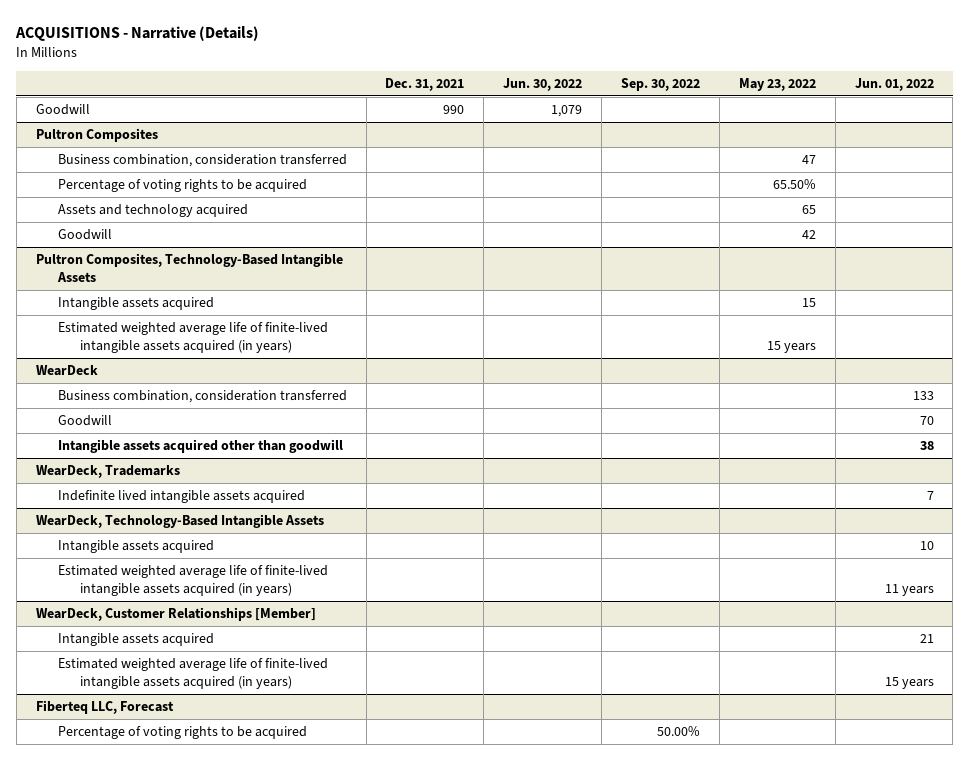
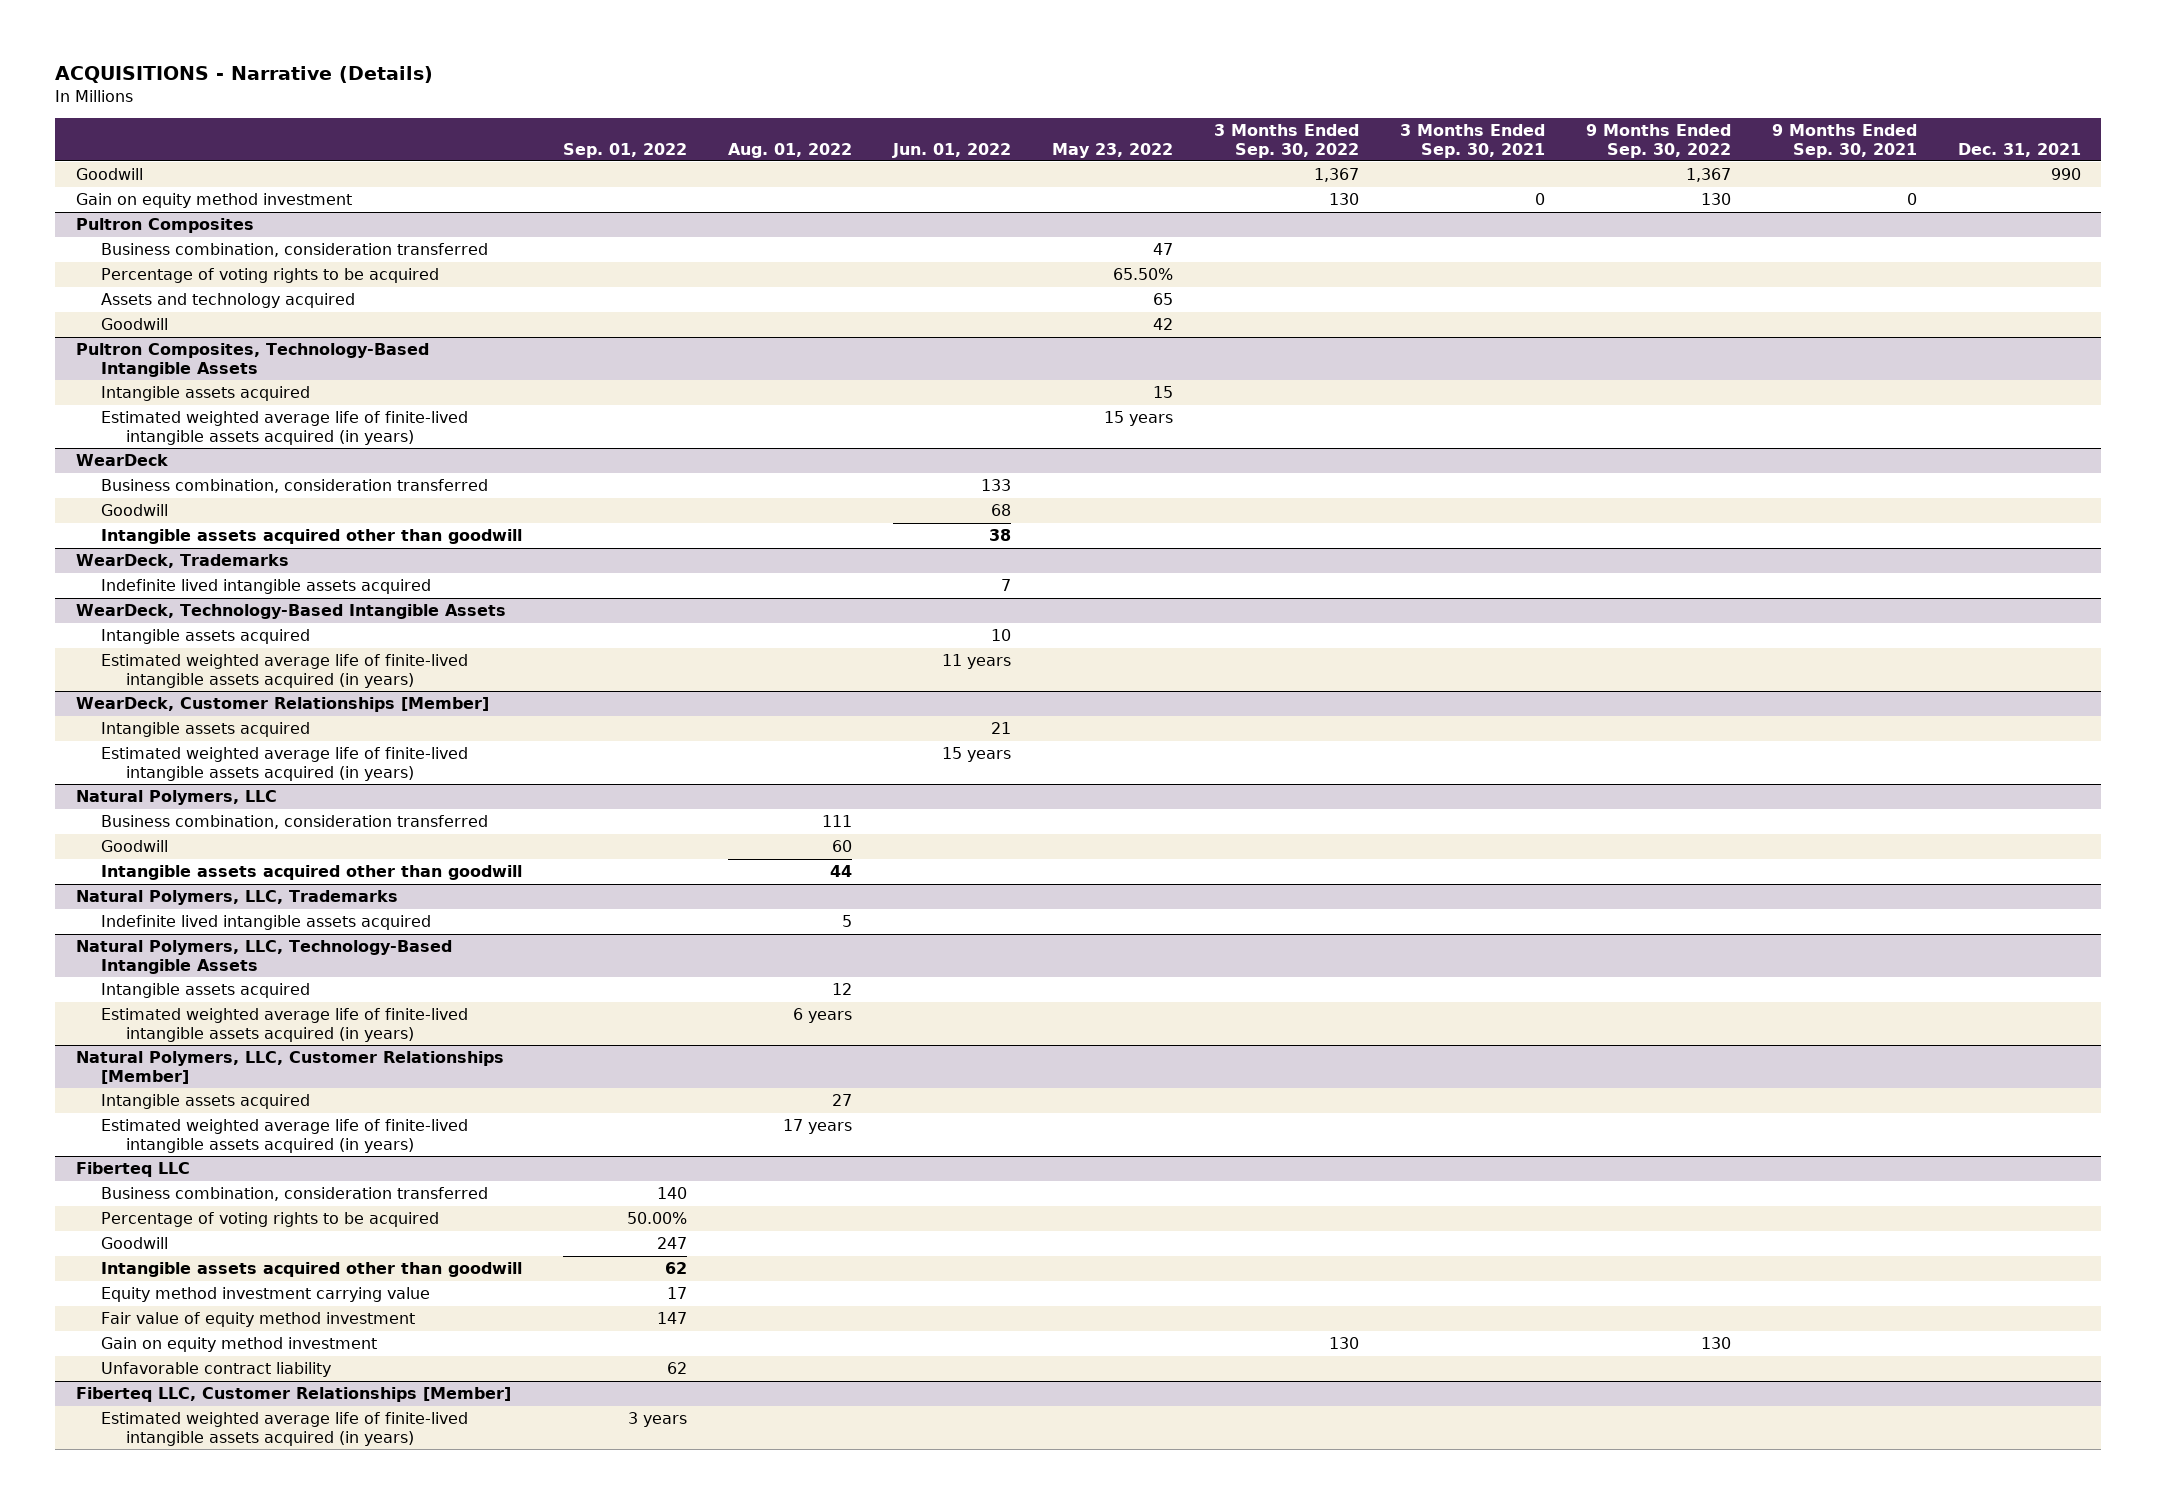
[503,77,583,91] Jun. 30, 2022 -> none
[621,77,701,91] Sep. 30, 2022 -> none
none -> [562,142,687,158] Sep. 01, 2022
none -> [727,142,852,158] Aug. 01, 2022
none -> [1213,123,1359,158] 3 Months Ended Sep. 30, 2022
none -> [1399,123,1545,158] 3 Months Ended Sep. 30, 2021
none -> [1585,123,1731,158] 9 Months Ended Sep. 30, 2022
none -> [1771,123,1917,158] 9 Months Ended Sep. 30, 2021
none -> [75,193,352,209] Gain on equity method investment
[919,416,934,426] 70 -> [990,504,1011,517] 68
none -> [75,790,277,806] Natural Polymers, LLC
none -> [101,815,489,830] Business combination, consideration transferred
none -> [101,840,169,853] Goodwill
none -> [101,865,523,881] Intangible assets acquired other than goodwill
none -> [75,890,398,906] Natural Polymers, LLC, Trademarks
none -> [101,915,432,931] Indefinite lived intangible assets acquired
none -> [75,940,452,974] Natural Polymers, LLC, Technology-Based Intangible Assets
none -> [101,983,311,999] Intangible assets acquired
none -> [101,1008,469,1042] Estimated weighted average life of finite-lived intangible assets acquired (in years)
none -> [75,1051,504,1084] Natural Polymers, LLC, Customer Relationships [Member]
none -> [101,1094,311,1110] Intangible assets acquired
none -> [101,1119,469,1153] Estimated weighted average life of finite-lived intangible assets acquired (in years)
[35,700,174,715] Fiberteq LLC, Forecast -> [75,1162,190,1178] Fiberteq LLC
none -> [101,1187,489,1202] Business combination, consideration transferred
none -> [101,1237,169,1250] Goodwill
none -> [101,1262,523,1278] Intangible assets acquired other than goodwill
none -> [101,1287,431,1303] Equity method investment carrying value
none -> [101,1312,416,1328] Fair value of equity method investment
none -> [101,1337,378,1353] Gain on equity method investment
none -> [101,1362,332,1378] Unfavorable contract liability
none -> [75,1387,511,1403] Fiberteq LLC, Customer Relationships [Member]
none -> [101,1412,469,1446] Estimated weighted average life of finite-lived intangible assets acquired (in years)

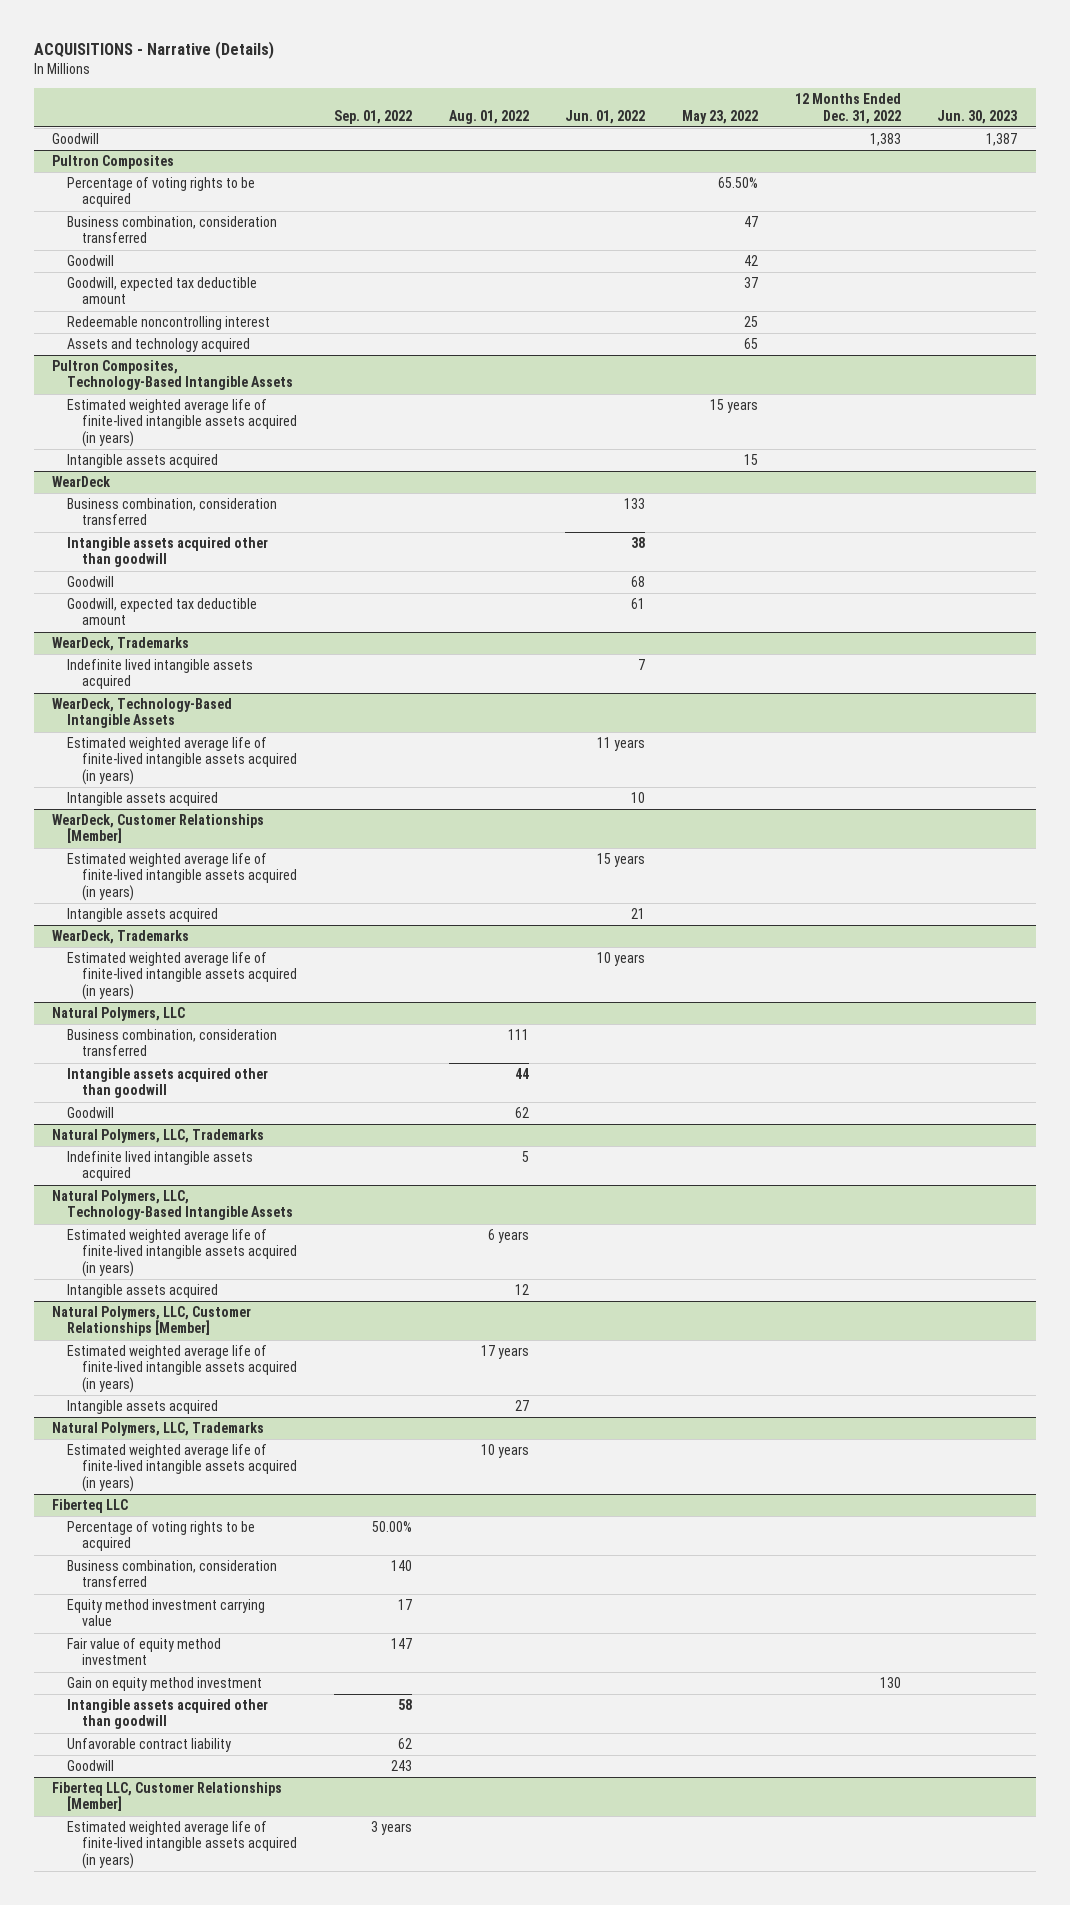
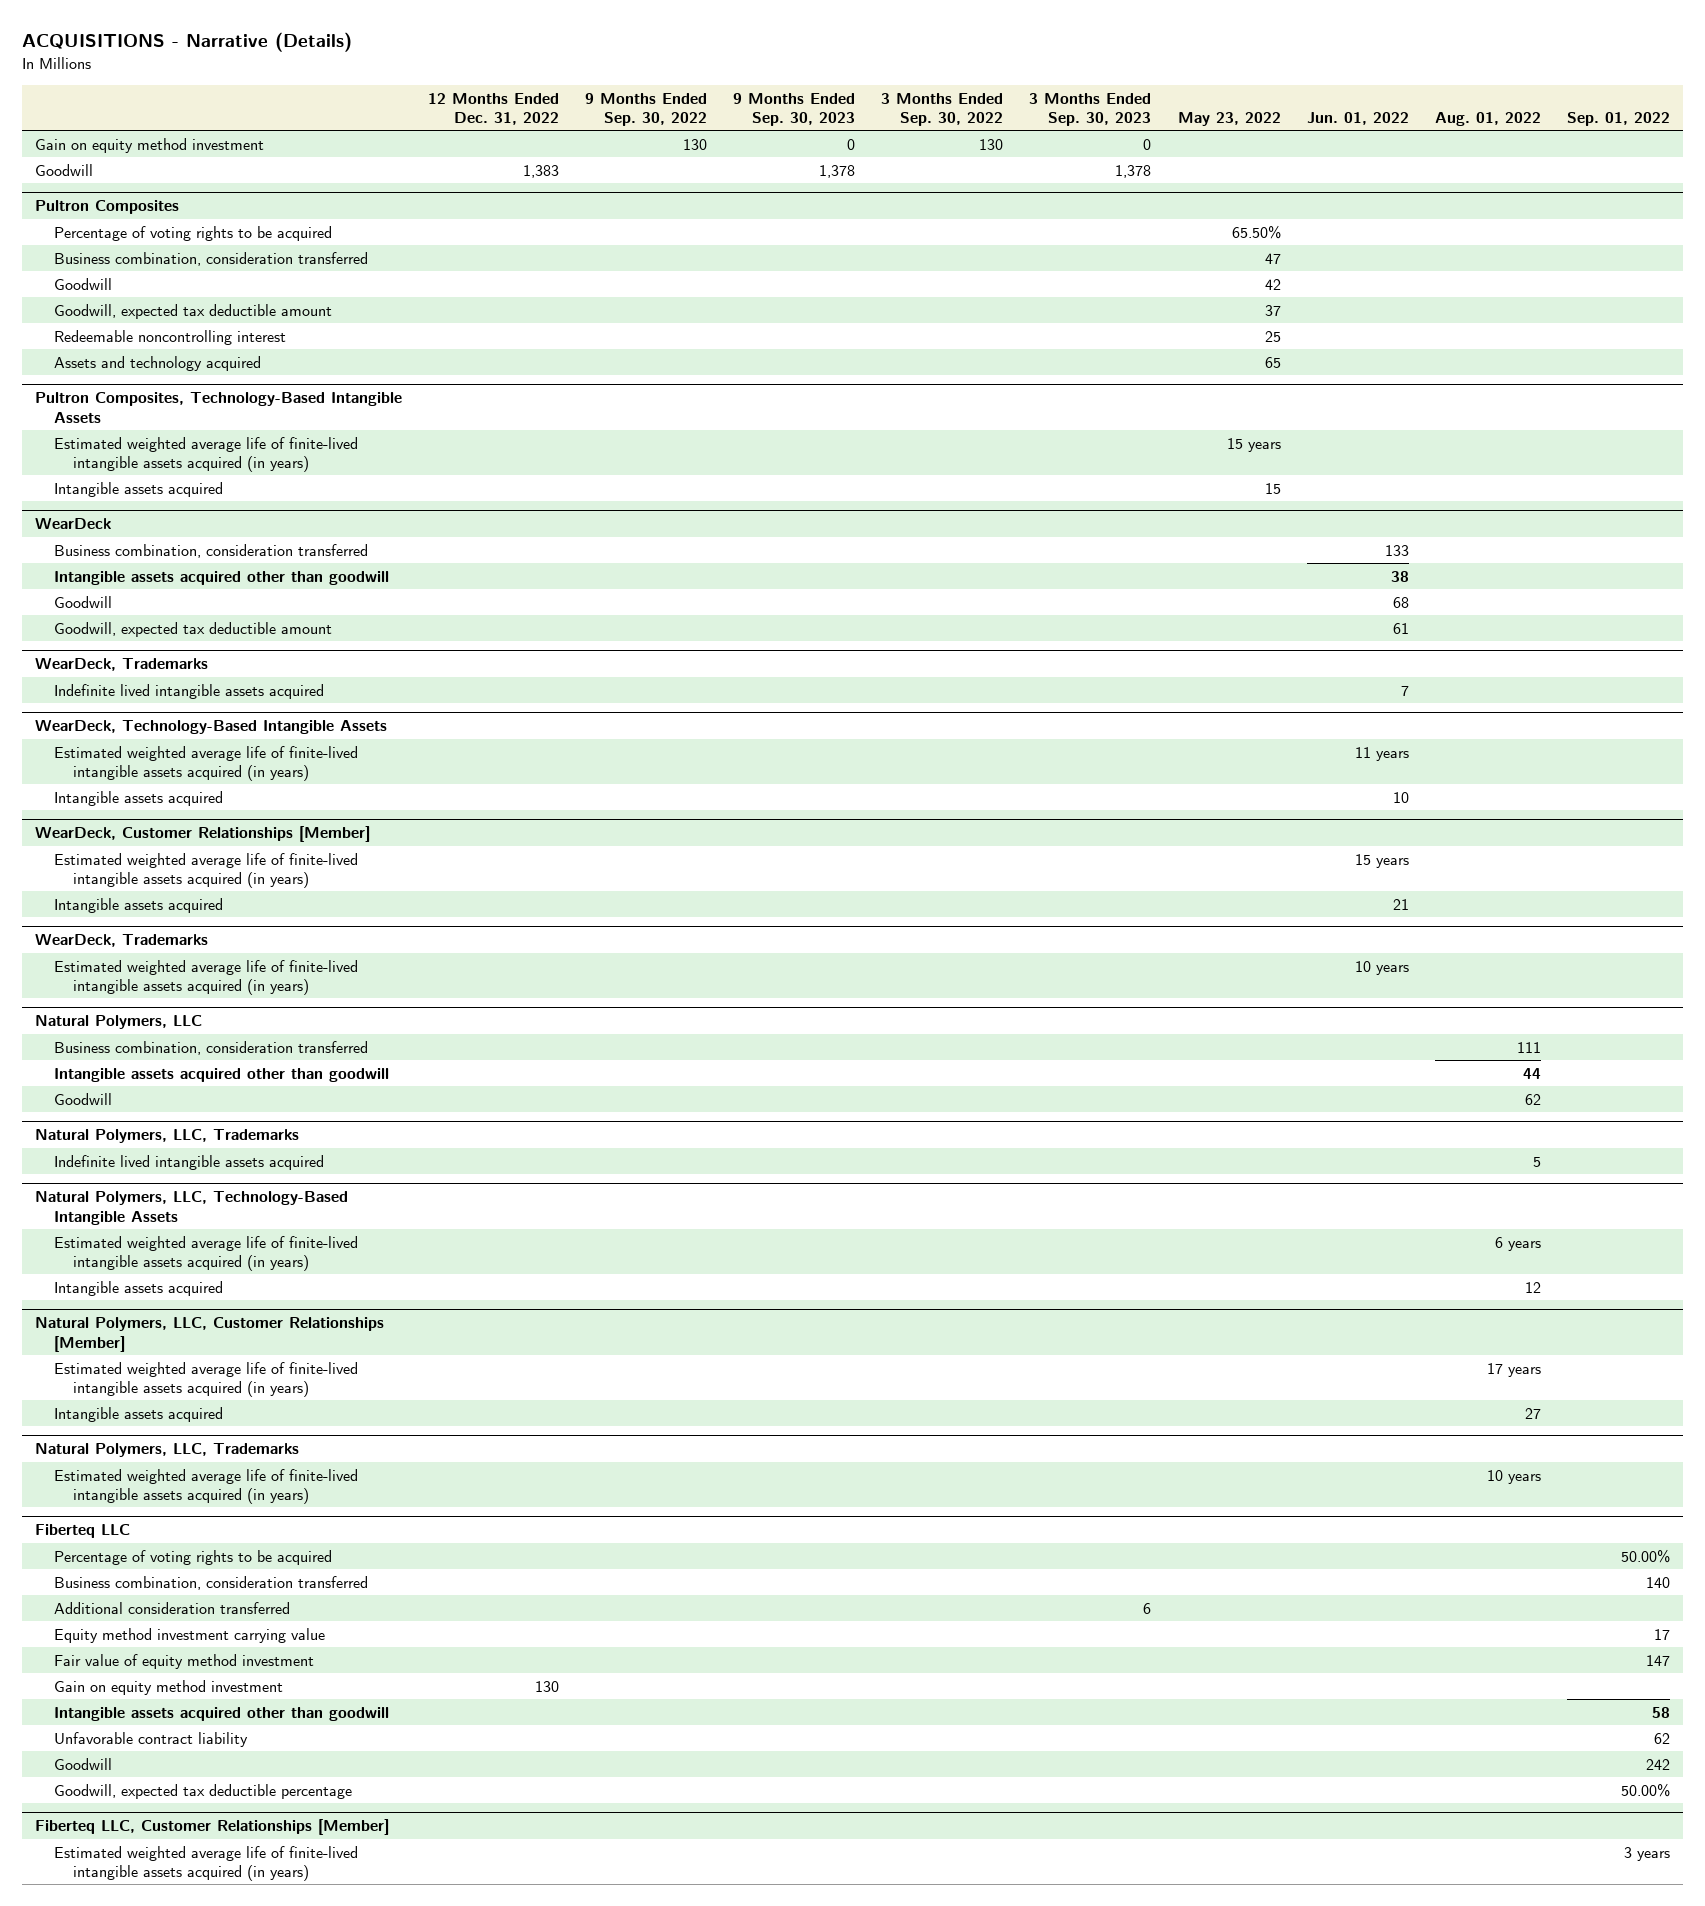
[937,109,1018,124] Jun. 30, 2023 -> none
none -> [585,92,708,127] 9 Months Ended Sep. 30, 2022
none -> [733,92,856,127] 9 Months Ended Sep. 30, 2023
none -> [881,92,1004,127] 3 Months Ended Sep. 30, 2022
none -> [1029,92,1152,127] 3 Months Ended Sep. 30, 2023
none -> [35,137,265,153] Gain on equity method investment
none -> [54,1601,291,1614] Additional consideration transferred
[390,1760,412,1772] 243 -> [1645,1758,1670,1770] 242
none -> [54,1783,353,1799] Goodwill, expected tax deductible percentage

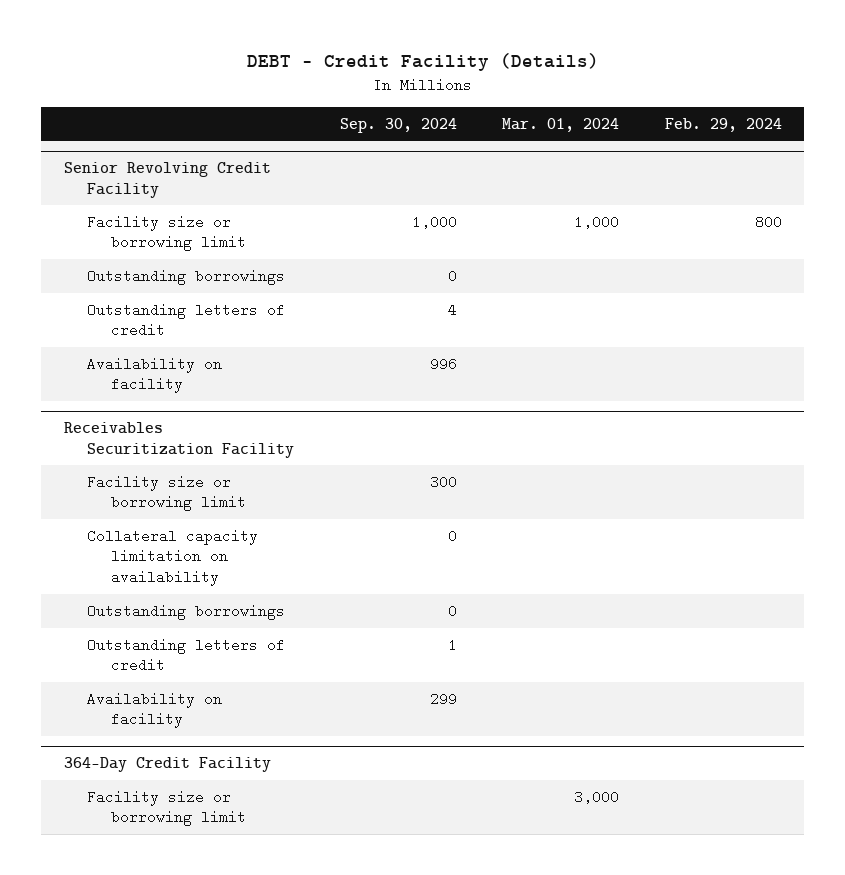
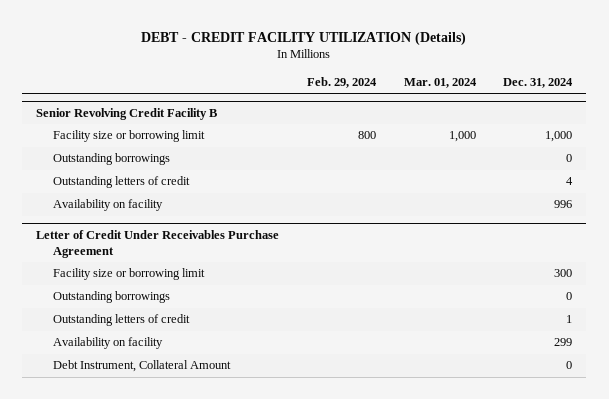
[246,53,599,72] DEBT - Credit Facility (Details) -> [141,31,467,45] DEBT - CREDIT FACILITY UTILIZATION (Details)
[339,117,457,133] Sep. 30, 2024 -> none
none -> [503,77,574,88] Dec. 31, 2024
[63,162,271,198] Senior Revolving Credit Facility -> [36,108,218,121] Senior Revolving Credit Facility B
[63,422,295,458] Receivables Securitization Facility -> [36,230,280,258] Letter of Credit Under Receivables Purchase Agreement
[87,528,259,587] Collateral capacity limitation on availability -> none
[63,757,271,773] 364-Day Credit Facility -> none
[87,789,246,827] Facility size or borrowing limit -> none
none -> [52,360,231,373] Debt Instrument, Collateral Amount

